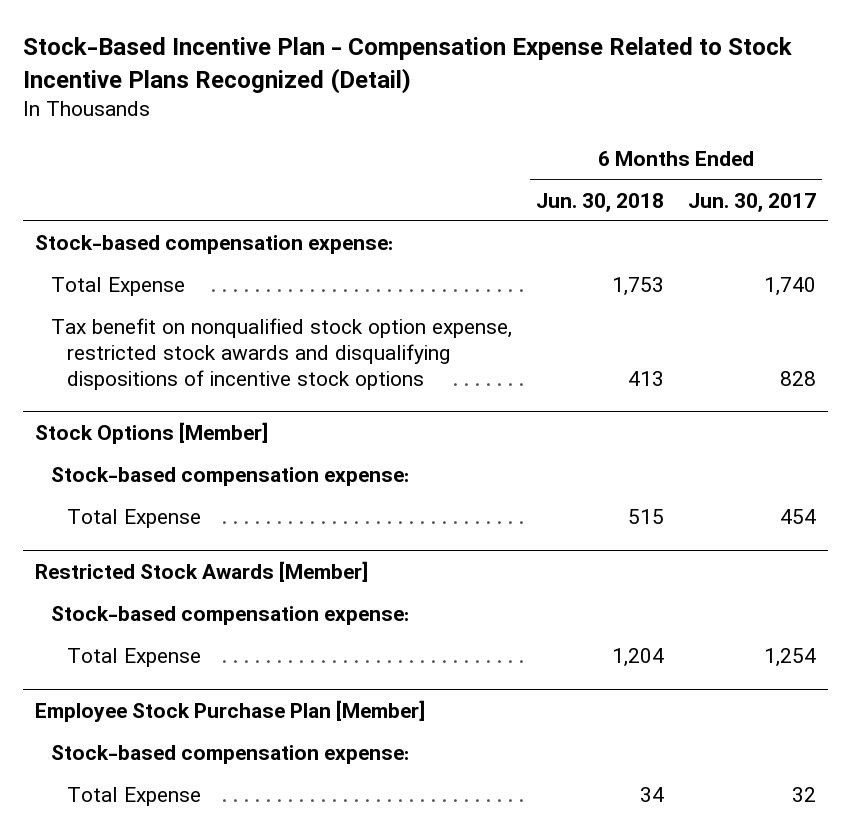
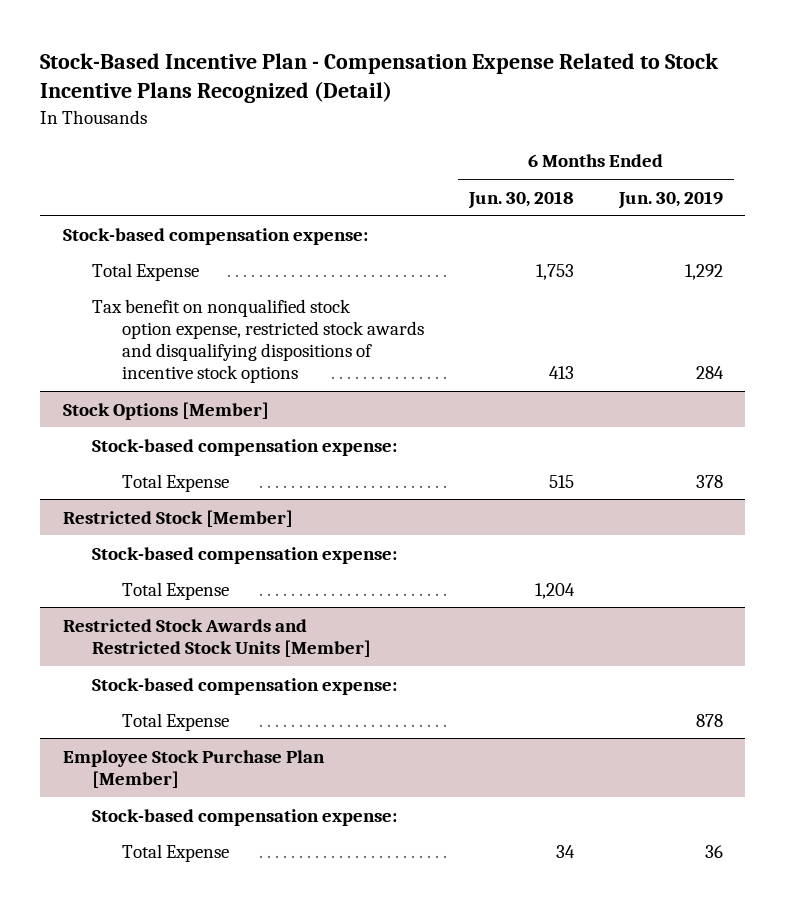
[687,192,816,212] Jun. 30, 2017 -> none
none -> [617,190,723,209] Jun. 30, 2019
[34,561,368,583] Restricted Stock Awards [Member] -> [62,509,293,527] Restricted Stock [Member]
none -> [62,618,372,657] Restricted Stock Awards and Restricted Stock Units [Member]
none -> [92,677,398,695] Stock-based compensation expense:
none -> [122,712,230,731] Total Expense

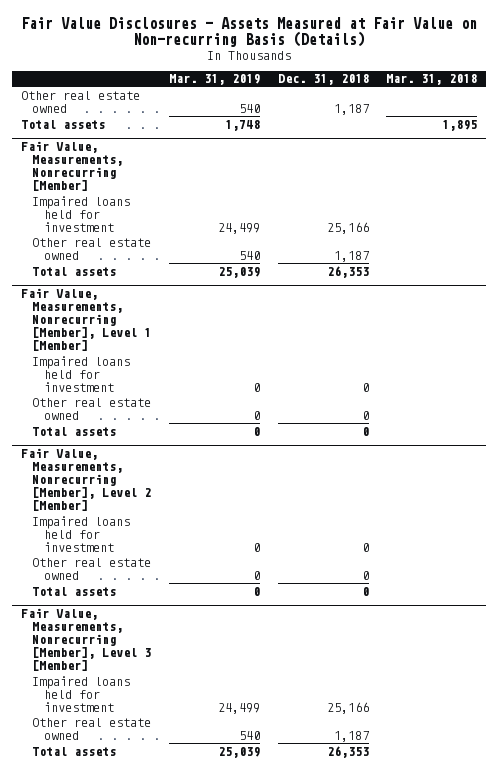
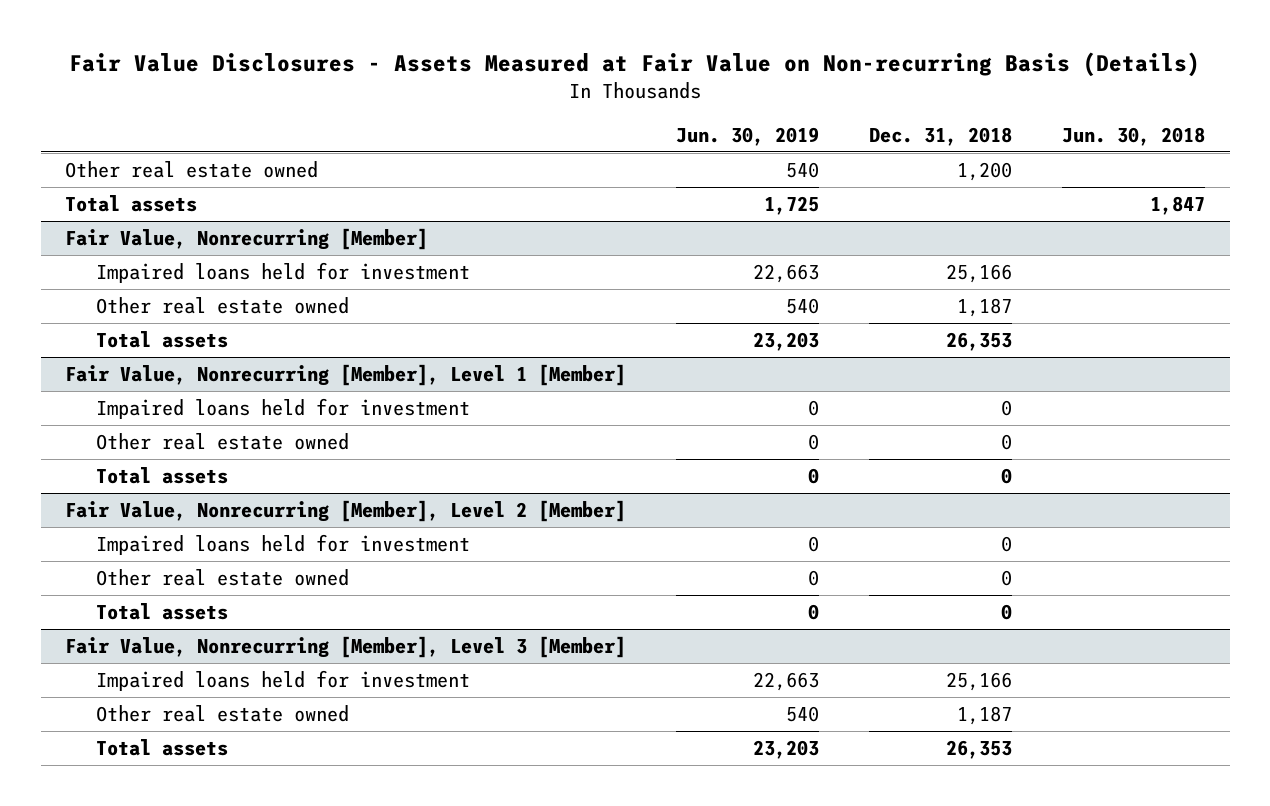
[168,74,260,86] Mar. 31, 2019 -> none
[386,74,478,86] Mar. 31, 2018 -> none
none -> [676,126,820,146] Jun. 30, 2019
none -> [1061,126,1205,146] Jun. 30, 2018
[333,103,369,115] 1,187 -> [956,162,1012,182] 1,200
[20,141,124,191] Fair Value, Measurements, Nonrecurring [Member] -> [65,228,429,251] Fair Value, Nonrecurring [Member]
[20,288,152,351] Fair Value, Measurements, Nonrecurring [Member], Level 1 [Member] -> [65,364,627,387] Fair Value, Nonrecurring [Member], Level 1 [Member]
[20,448,152,511] Fair Value, Measurements, Nonrecurring [Member], Level 2 [Member] -> [65,500,627,523] Fair Value, Nonrecurring [Member], Level 2 [Member]
[20,608,152,671] Fair Value, Measurements, Nonrecurring [Member], Level 3 [Member] -> [65,636,627,659] Fair Value, Nonrecurring [Member], Level 3 [Member]

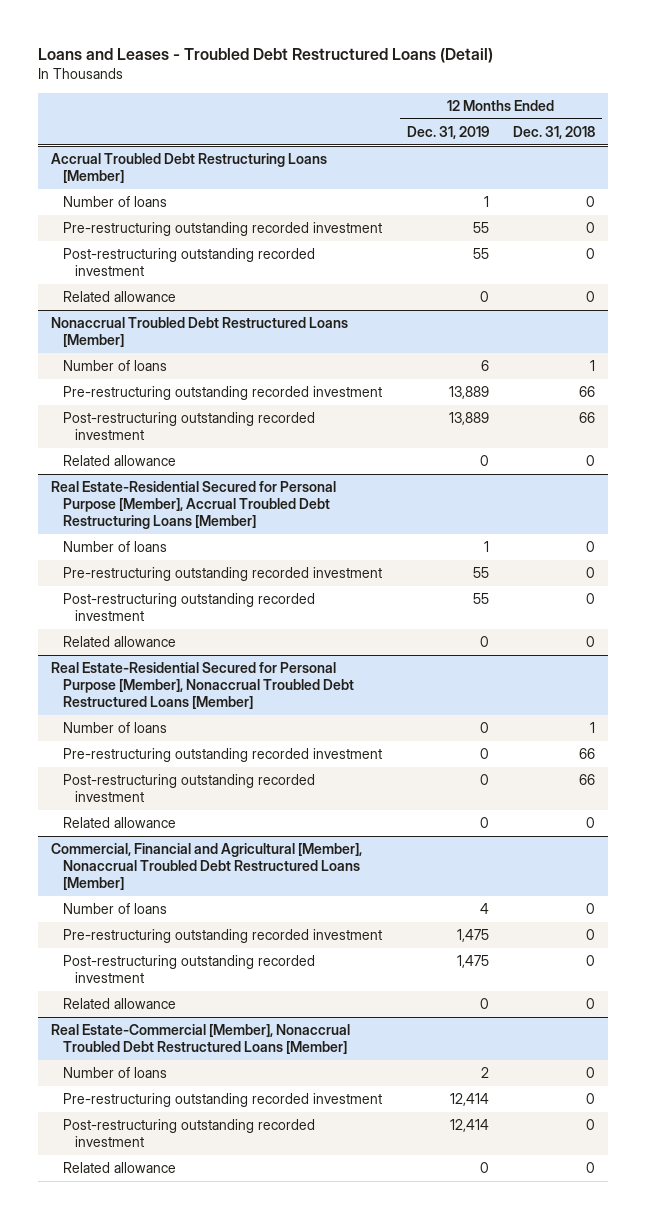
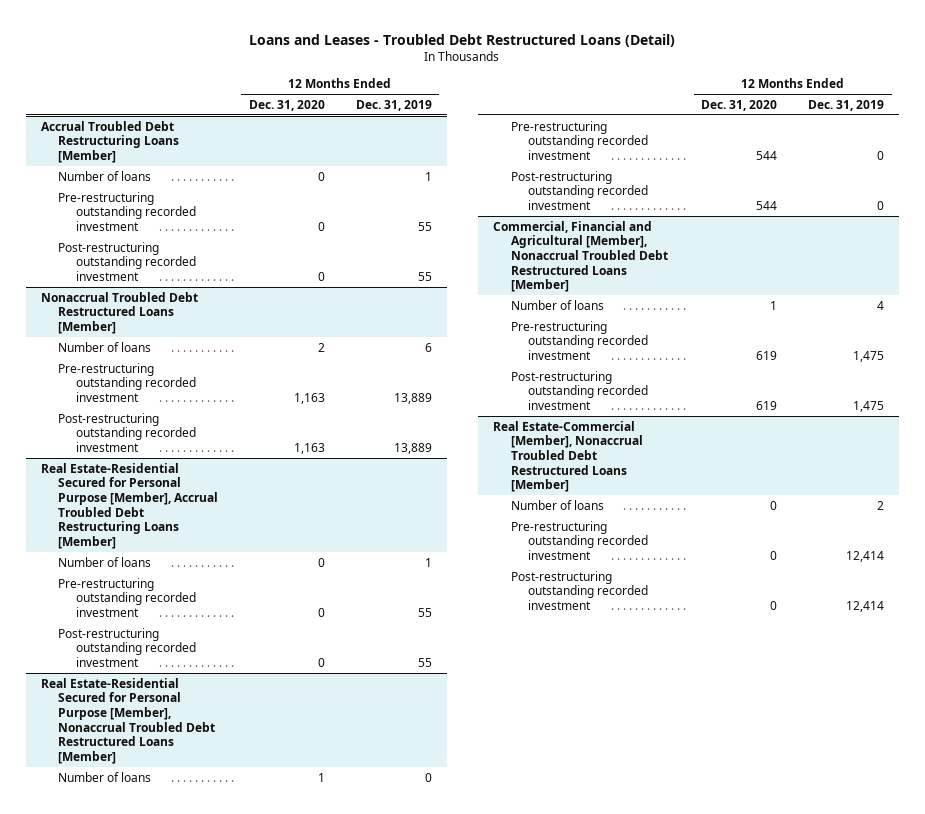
[513,125,596,139] Dec. 31, 2018 -> none
none -> [249,99,326,111] Dec. 31, 2020
[62,291,176,303] Related allowance -> none
[62,455,176,467] Related allowance -> none
[62,636,176,648] Related allowance -> none
[62,817,176,829] Related allowance -> none
[62,998,176,1010] Related allowance -> none
[62,1162,176,1174] Related allowance -> none

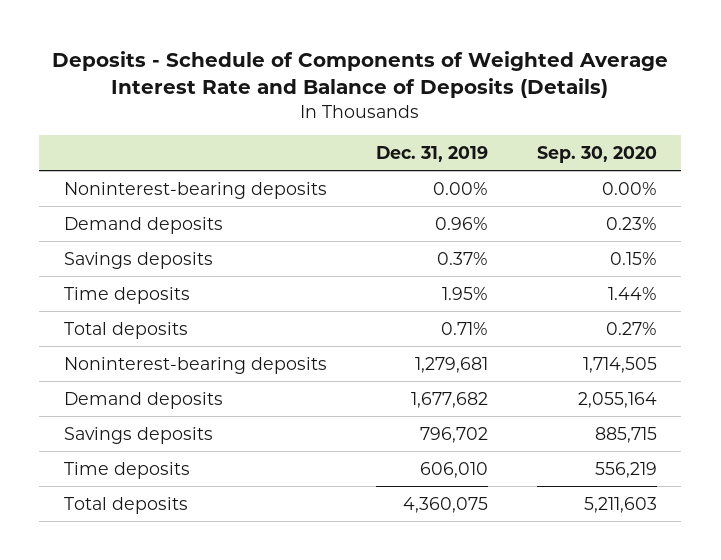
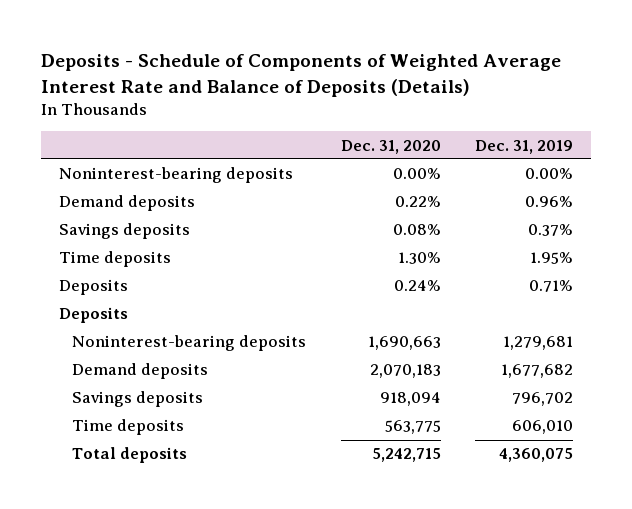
[536,145,657,163] Sep. 30, 2020 -> none
none -> [340,139,441,154] Dec. 31, 2020
[63,321,188,339] Total deposits -> [58,279,128,296] Deposits
none -> [58,307,128,324] Deposits

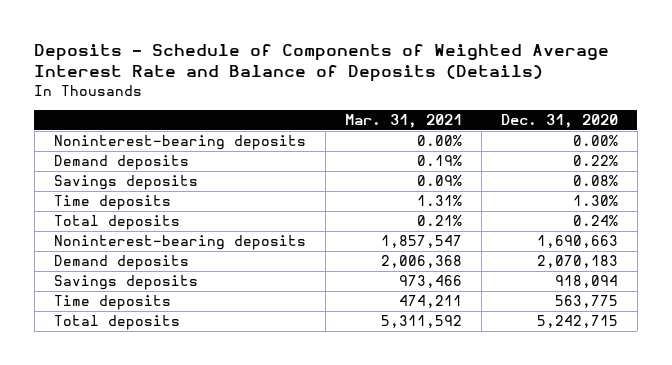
[475,139,574,154] Dec. 31, 2019 -> none
none -> [344,114,462,129] Mar. 31, 2021
[58,307,128,324] Deposits -> none
[58,279,128,296] Deposits -> [53,215,180,231] Total deposits

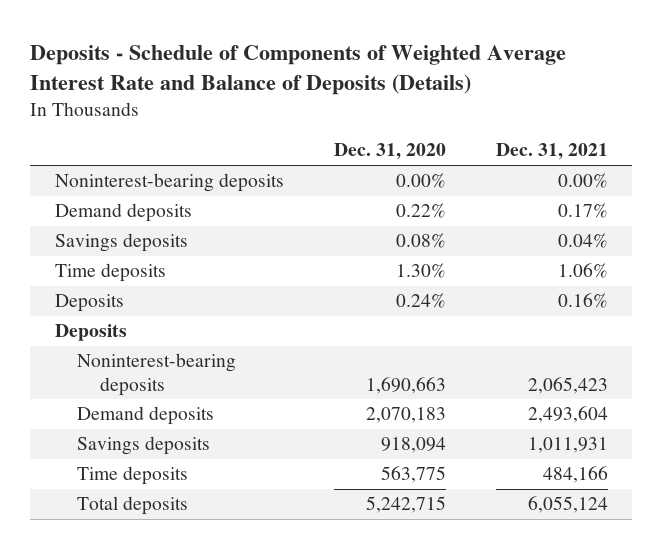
[344,114,462,129] Mar. 31, 2021 -> none
none -> [495,143,608,161] Dec. 31, 2021
[53,215,180,231] Total deposits -> [54,294,124,313] Deposits
none -> [54,324,127,342] Deposits

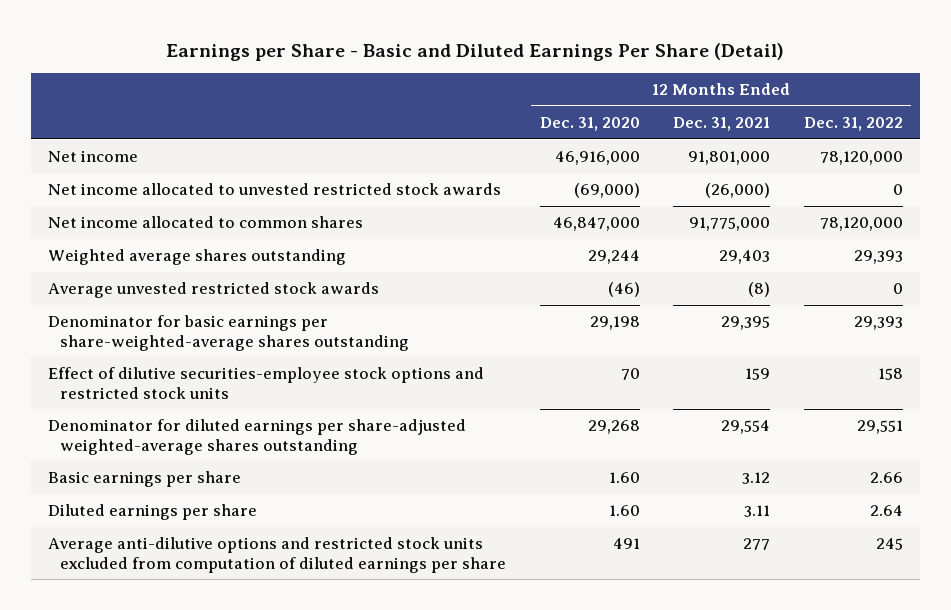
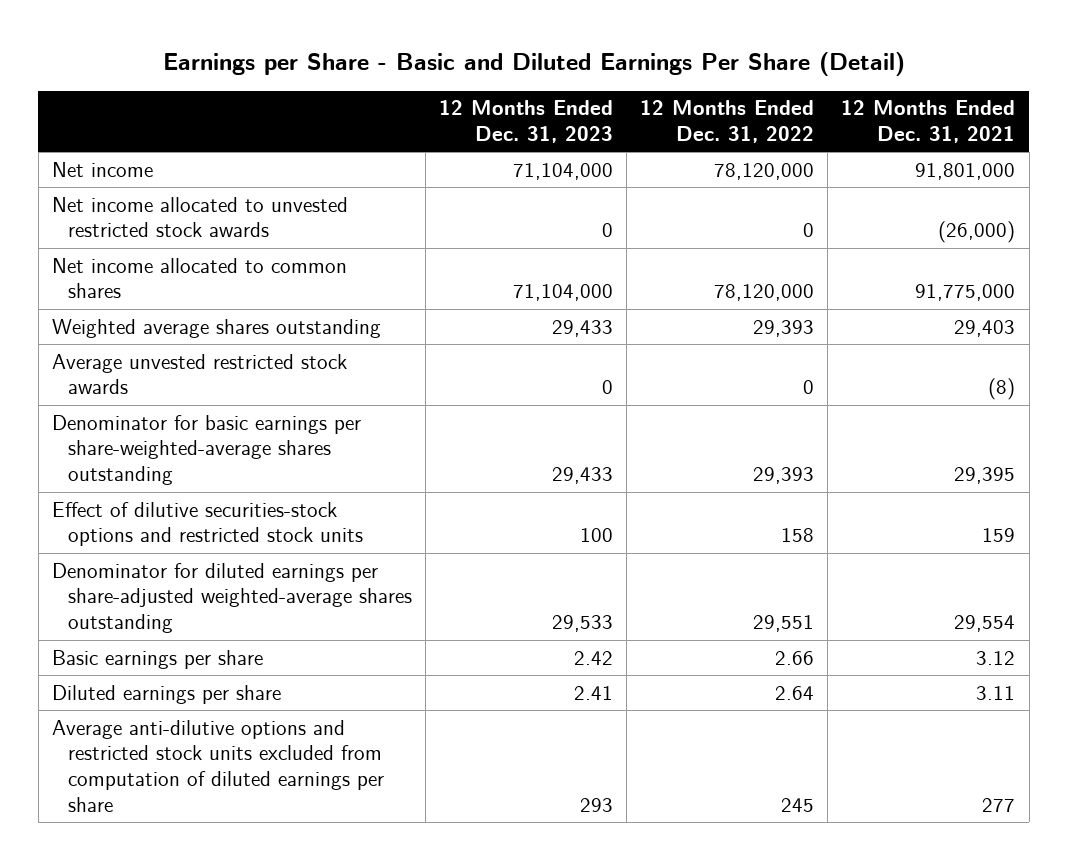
[539,116,640,131] Dec. 31, 2020 -> none
none -> [439,100,614,144] 12 Months Ended Dec. 31, 2023
[47,367,484,399] Effect of dilutive securities-employee stock options and restricted stock units -> [51,501,363,547] Effect of dilutive securities-stock options and restricted stock units

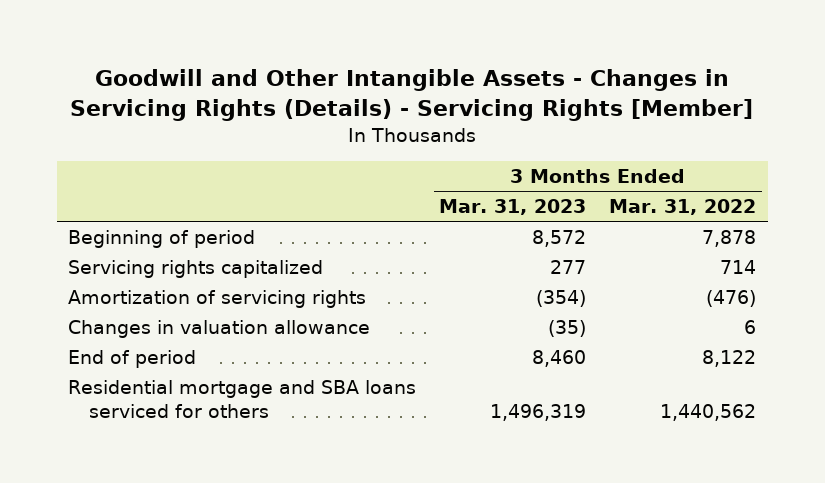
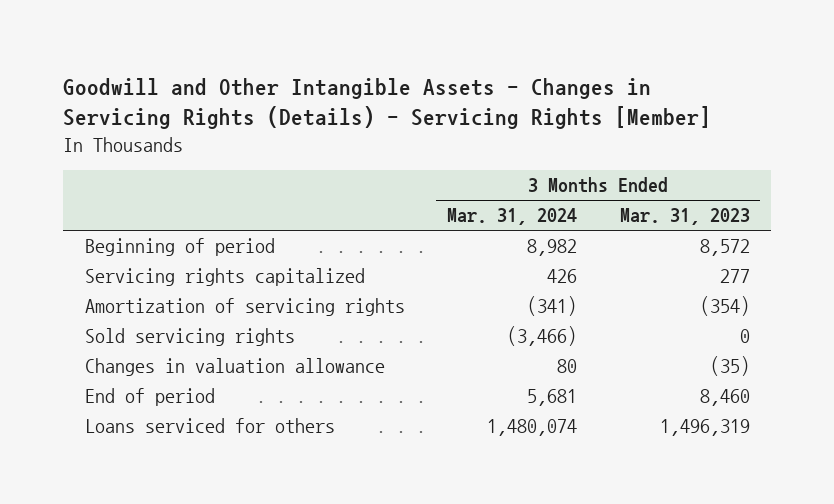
[609,199,757,216] Mar. 31, 2022 -> none
none -> [447,208,578,226] Mar. 31, 2024
none -> [84,328,295,347] Sold servicing rights
[68,379,417,419] Residential mortgage and SBA loans serviced for others -> [84,418,335,434] Loans serviced for others

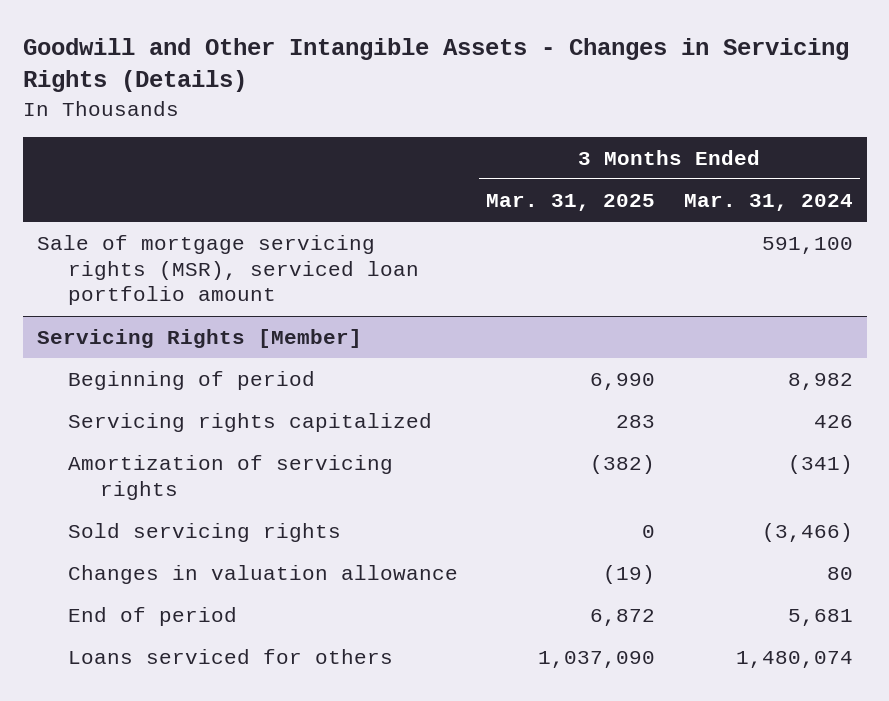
[63,77,712,130] Goodwill and Other Intangible Assets - Changes in Servicing Rights (Details) - Servicing Rights [Member] -> [22,37,849,93] Goodwill and Other Intangible Assets - Changes in Servicing Rights (Details)
[619,208,750,226] Mar. 31, 2023 -> none
none -> [486,193,656,211] Mar. 31, 2025
none -> [36,235,420,306] Sale of mortgage servicing rights (MSR), serviced loan portfolio amount
none -> [36,329,362,349] Servicing Rights [Member]

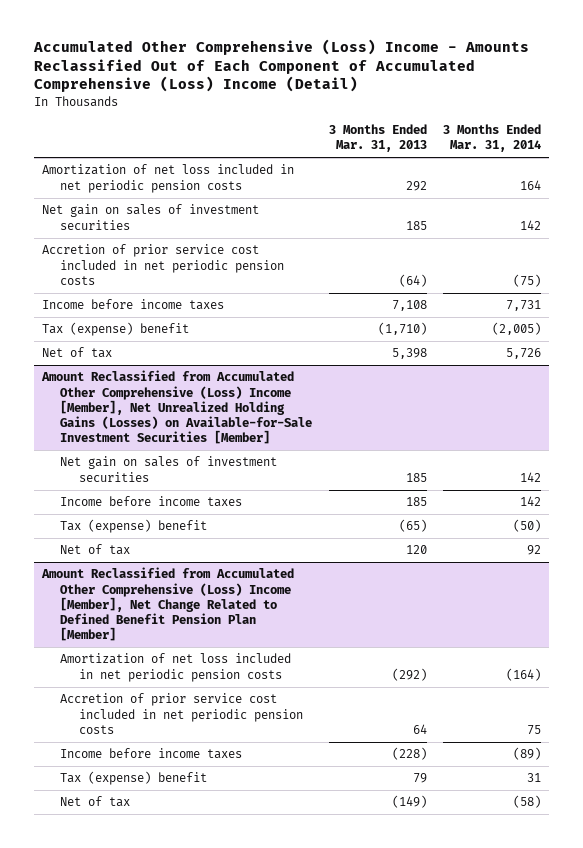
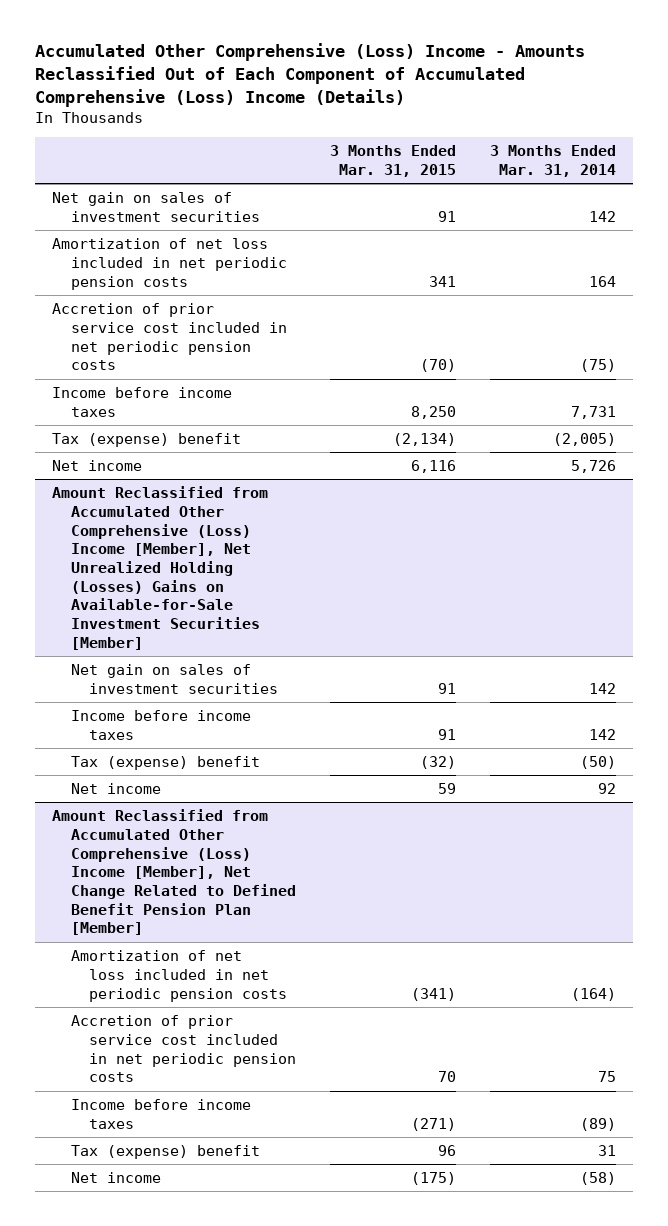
[32,39,529,93] Accumulated Other Comprehensive (Loss) Income - Amounts Reclassified Out of Each Component of Accumulated Comprehensive (Loss) Income (Detail) -> [34,43,585,107] Accumulated Other Comprehensive (Loss) Income - Amounts Reclassified Out of Each Component of Accumulated Comprehensive (Loss) Income (Details)
[328,124,427,153] 3 Months Ended Mar. 31, 2013 -> none
none -> [330,145,457,177] 3 Months Ended Mar. 31, 2015
[41,164,294,193] Amortization of net loss included in net periodic pension costs -> [51,238,287,290] Amortization of net loss included in net periodic pension costs
[41,347,112,359] Net of tax -> [51,460,142,472] Net income
[40,370,313,444] Amount Reclassified from Accumulated Other Comprehensive (Loss) Income [Member], Net Unrealized Holding Gains (Losses) on Available-for-Sale Investment Securities [Member] -> [51,486,268,650] Amount Reclassified from Accumulated Other Comprehensive (Loss) Income [Member], Net Unrealized Holding (Losses) Gains on Available-for-Sale Investment Securities [Member]
[60,544,131,556] Net of tax -> [70,783,161,795] Net income
[60,796,131,808] Net of tax -> [70,1172,161,1184] Net income

